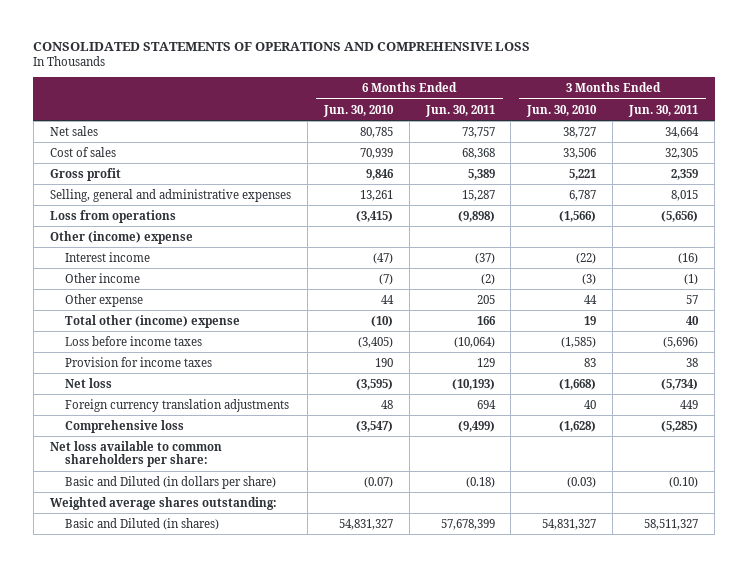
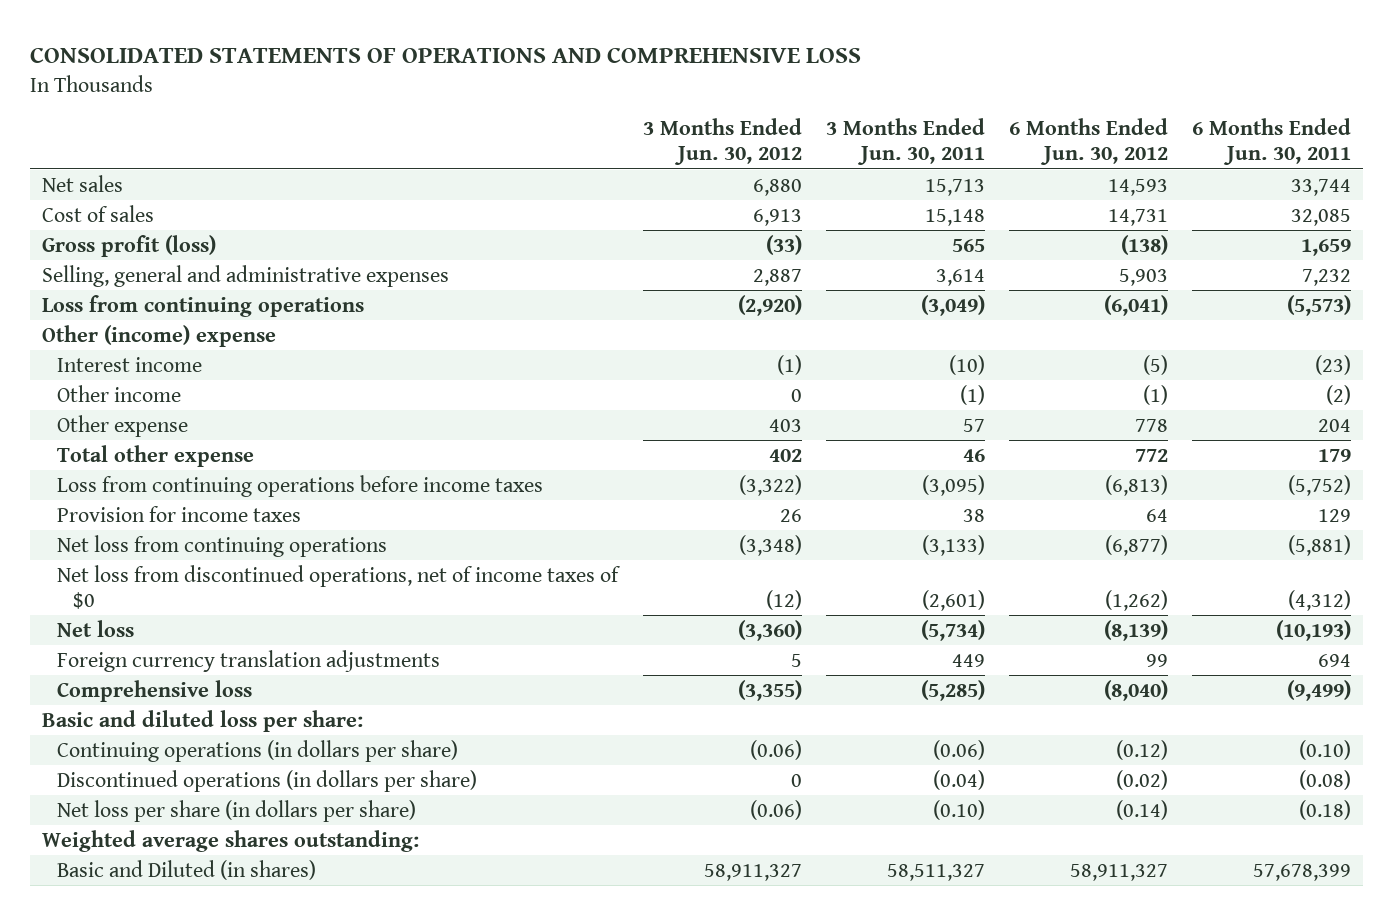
[322,104,394,117] Jun. 30, 2010 -> none
[526,104,598,117] Jun. 30, 2010 -> none
none -> [642,118,802,166] 3 Months Ended Jun. 30, 2012
none -> [1008,118,1168,166] 6 Months Ended Jun. 30, 2012
[461,126,495,138] 73,757 -> [1290,178,1351,196] 33,744
[665,126,700,138] 34,664 -> [924,178,985,196] 15,713
[461,147,495,159] 68,368 -> [1290,208,1351,226] 32,085
[665,147,699,159] 32,305 -> [924,208,985,226] 15,148
[49,167,121,181] Gross profit -> [41,234,216,257] Gross profit (loss)
[467,168,495,180] 5,389 -> [1300,238,1351,256] 1,659
[671,168,699,180] 2,359 -> [951,238,985,252] 565
[461,189,495,201] 15,287 -> [1301,268,1351,286] 7,232
[671,189,699,201] 8,015 -> [935,268,985,286] 3,614
[49,209,176,223] Loss from operations -> [41,294,364,317] Loss from continuing operations
[457,210,495,222] (9,898) -> [1286,294,1351,316] (5,573)
[661,210,699,222] (5,656) -> [920,294,985,316] (3,049)
[474,252,495,264] (37) -> [1314,354,1351,375] (23)
[678,252,699,264] (16) -> [948,354,985,375] (10)
[476,294,495,304] 205 -> [1317,418,1351,432] 204
[65,314,241,328] Total other (income) expense -> [57,444,255,467] Total other expense
[476,315,496,325] 166 -> [1317,448,1351,462] 179
[686,315,700,325] 40 -> [962,448,985,462] 46
[65,335,203,346] Loss before income taxes -> [57,474,544,497] Loss from continuing operations before income taxes
[453,336,495,348] (10,064) -> [1287,474,1351,496] (5,752)
[663,336,699,348] (5,696) -> [921,474,985,496] (3,095)
none -> [57,534,388,557] Net loss from continuing operations
none -> [57,564,622,609] Net loss from discontinued operations, net of income taxes of $0
[49,440,222,468] Net loss available to common shareholders per share: -> [41,709,363,732] Basic and diluted loss per share:
none -> [57,739,459,762] Continuing operations (in dollars per share)
none -> [57,769,478,792] Discontinued operations (in dollars per share)
[65,475,277,489] Basic and Diluted (in dollars per share) -> [57,799,417,822] Net loss per share (in dollars per share)

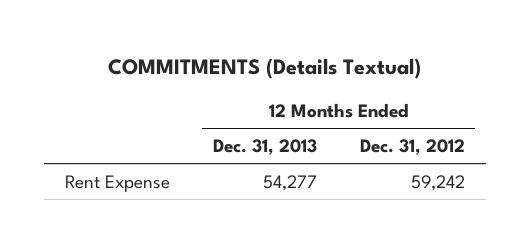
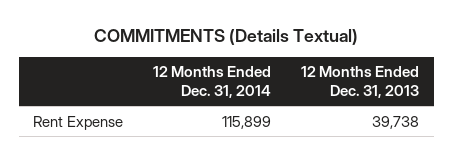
[359,138,465,155] Dec. 31, 2012 -> none
none -> [153,66,272,98] 12 Months Ended Dec. 31, 2014
[262,174,317,191] 54,277 -> [371,115,419,129] 39,738

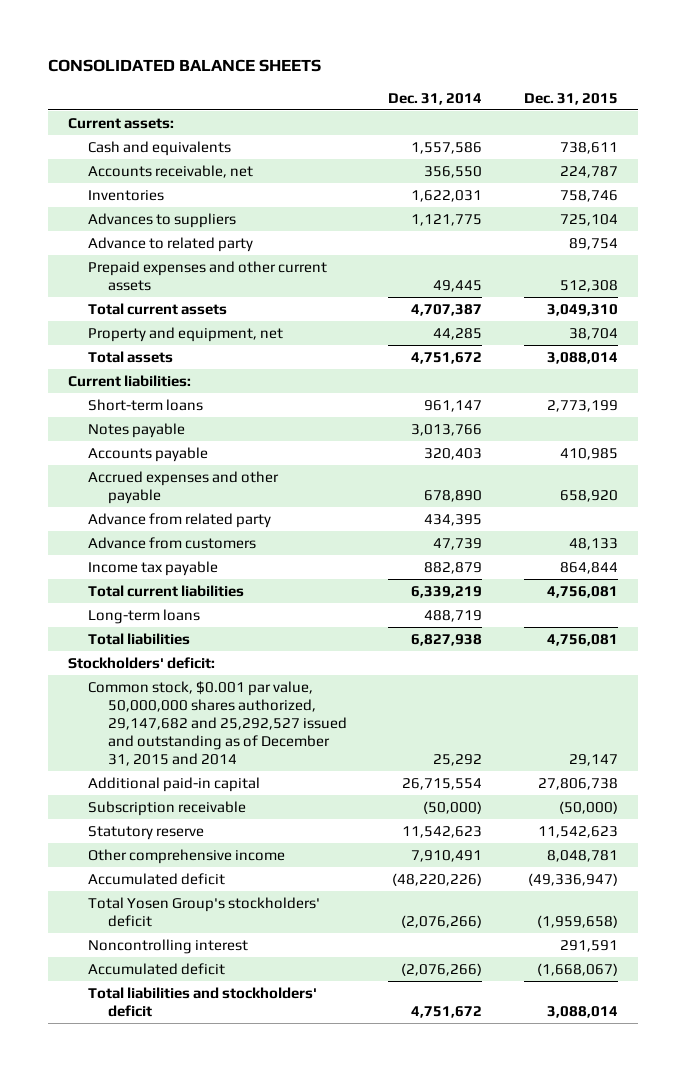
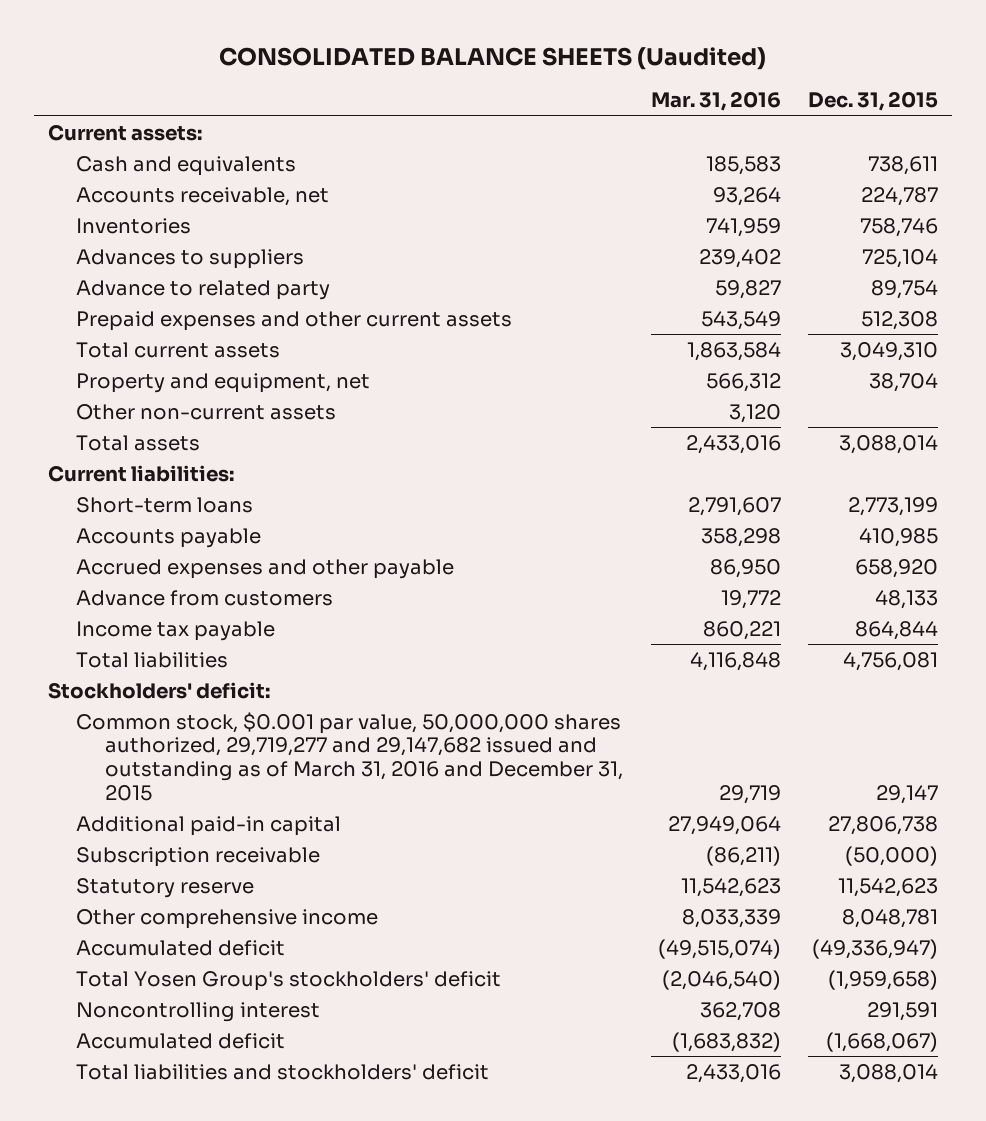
[47,58,321,72] CONSOLIDATED BALANCE SHEETS -> [218,46,766,70] CONSOLIDATED BALANCE SHEETS (Uaudited)
[388,92,483,105] Dec. 31, 2014 -> none
none -> [650,91,781,112] Mar. 31, 2016
none -> [76,403,337,420] Other non-current assets
[88,422,186,438] Notes payable -> none
[88,512,272,528] Advance from related party -> none
[88,584,245,597] Total current liabilities -> none
[88,608,201,624] Long-term loans -> none
[88,680,348,766] Common stock, $0.001 par value, 50,000,000 shares authorized, 29,147,682 and 25,292,527 issued and outstanding as of December 31, 2015 and 2014 -> [76,711,624,801] Common stock, $0.001 par value, 50,000,000 shares authorized, 29,719,277 and 29,147,682 issued and outstanding as of March 31, 2016 and December 31, 2015

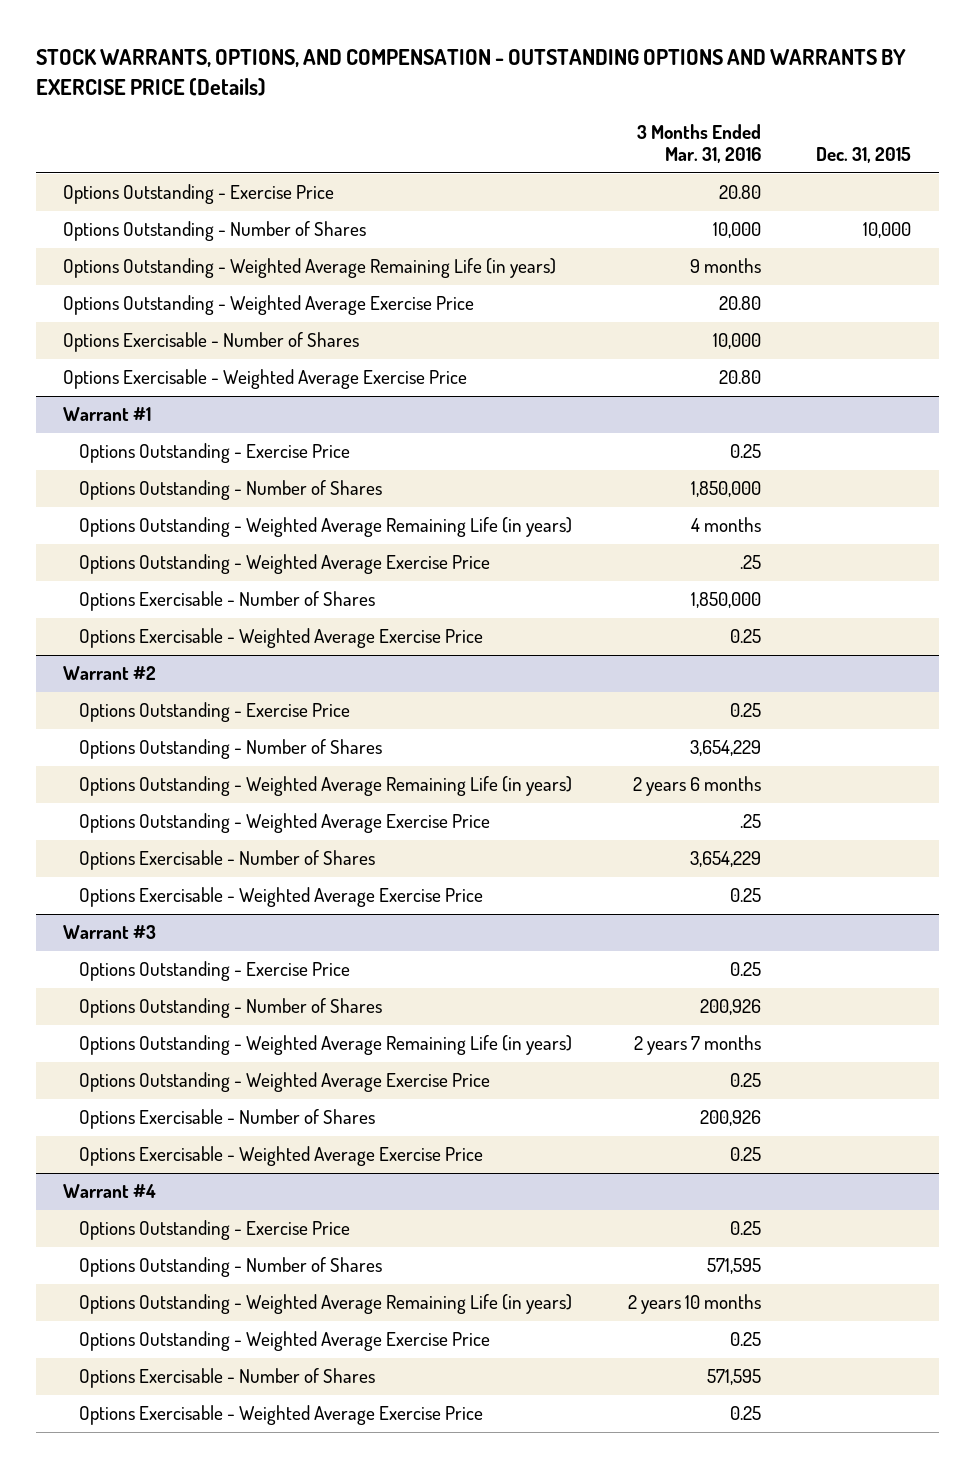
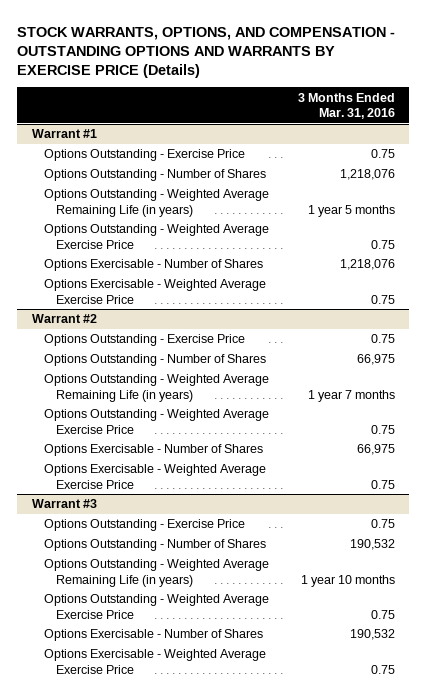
[816,147,912,164] Dec. 31, 2015 -> none
[63,184,335,205] Options Outstanding - Exercise Price -> none
[63,221,367,242] Options Outstanding - Number of Shares -> none
[63,258,557,279] Options Outstanding - Weighted Average Remaining Life (in years) -> none
[63,295,475,316] Options Outstanding - Weighted Average Exercise Price -> none
[63,332,360,353] Options Exercisable - Number of Shares -> none
[63,369,468,390] Options Exercisable - Weighted Average Exercise Price -> none
[729,444,761,459] 0.25 -> [370,149,395,159] 0.75
[690,481,761,498] 1,850,000 -> [339,169,395,181] 1,218,076
[690,517,761,533] 4 months -> [307,204,395,217] 1 year 5 months
[739,555,761,570] .25 -> [370,239,395,249] 0.75
[690,592,761,609] 1,850,000 -> [339,259,395,271] 1,218,076
[729,629,761,644] 0.25 -> [370,294,395,304] 0.75
[729,703,761,718] 0.25 -> [370,334,395,344] 0.75
[689,740,761,757] 3,654,229 -> [356,354,395,366] 66,975
[632,776,761,797] 2 years 6 months -> [307,389,395,402] 1 year 7 months
[739,814,761,829] .25 -> [370,424,395,434] 0.75
[689,851,761,868] 3,654,229 -> [356,444,395,456] 66,975
[729,888,761,903] 0.25 -> [370,479,395,489] 0.75
[63,1184,157,1199] Warrant #4 -> none
[79,1220,351,1241] Options Outstanding - Exercise Price -> none
[79,1257,383,1278] Options Outstanding - Number of Shares -> none
[79,1294,573,1315] Options Outstanding - Weighted Average Remaining Life (in years) -> none
[79,1331,491,1352] Options Outstanding - Weighted Average Exercise Price -> none
[79,1368,376,1389] Options Exercisable - Number of Shares -> none
[79,1405,484,1426] Options Exercisable - Weighted Average Exercise Price -> none
[729,962,761,977] 0.25 -> [370,519,395,529] 0.75
[699,999,761,1016] 200,926 -> [349,539,395,551] 190,532
[633,1035,761,1056] 2 years 7 months -> [300,574,395,587] 1 year 10 months
[729,1073,761,1088] 0.25 -> [370,609,395,619] 0.75
[699,1110,761,1127] 200,926 -> [349,629,395,641] 190,532
[729,1147,761,1162] 0.25 -> [370,664,395,674] 0.75

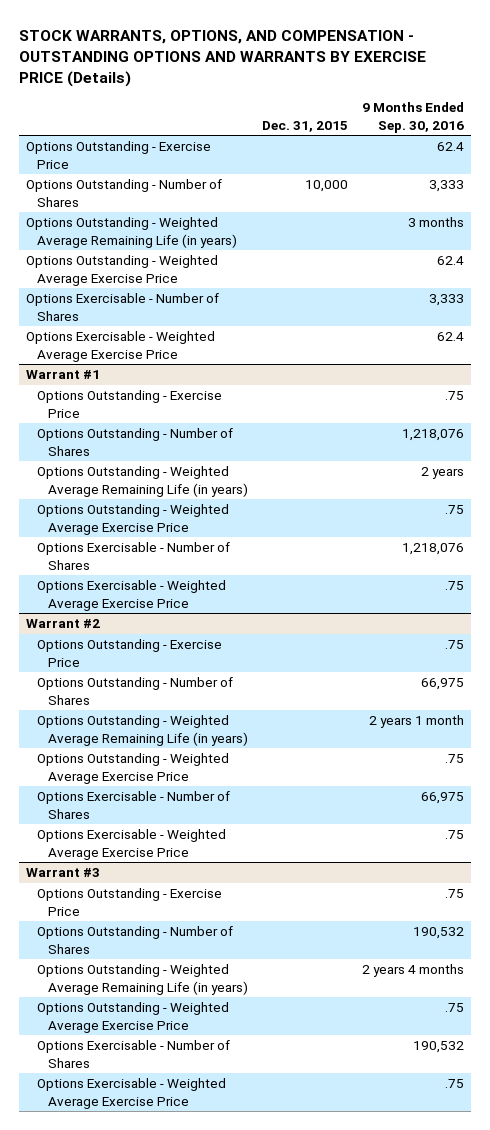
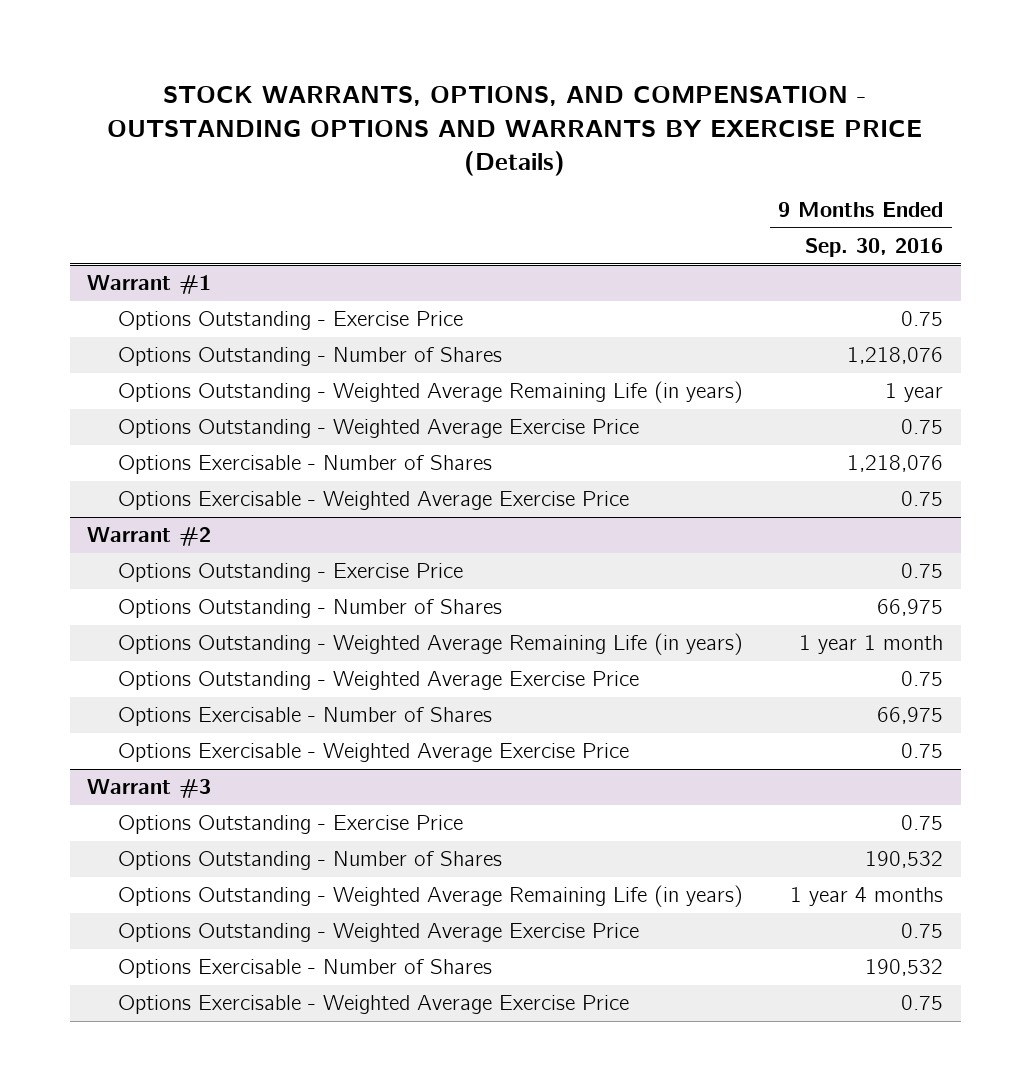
[262,120,349,132] Dec. 31, 2015 -> none
[26,141,212,169] Options Outstanding - Exercise Price -> none
[26,179,223,207] Options Outstanding - Number of Shares -> none
[26,217,238,248] Options Outstanding - Weighted Average Remaining Life (in years) -> none
[26,255,219,286] Options Outstanding - Weighted Average Exercise Price -> none
[26,293,220,321] Options Exercisable - Number of Shares -> none
[26,331,216,362] Options Exercisable - Weighted Average Exercise Price -> none
[444,391,464,401] .75 -> [901,311,944,327] 0.75
[420,467,464,480] 2 years -> [885,383,944,403] 1 year
[444,505,464,515] .75 -> [901,419,944,435] 0.75
[444,581,464,591] .75 -> [901,491,944,507] 0.75
[444,640,464,650] .75 -> [901,563,944,579] 0.75
[368,715,464,729] 2 years 1 month -> [799,635,944,655] 1 year 1 month
[444,754,464,764] .75 -> [901,671,944,687] 0.75
[444,830,464,840] .75 -> [901,743,944,759] 0.75
[444,889,464,899] .75 -> [901,815,944,831] 0.75
[361,964,464,978] 2 years 4 months -> [790,887,944,907] 1 year 4 months
[444,1003,464,1013] .75 -> [901,923,944,939] 0.75
[444,1079,464,1089] .75 -> [901,995,944,1011] 0.75

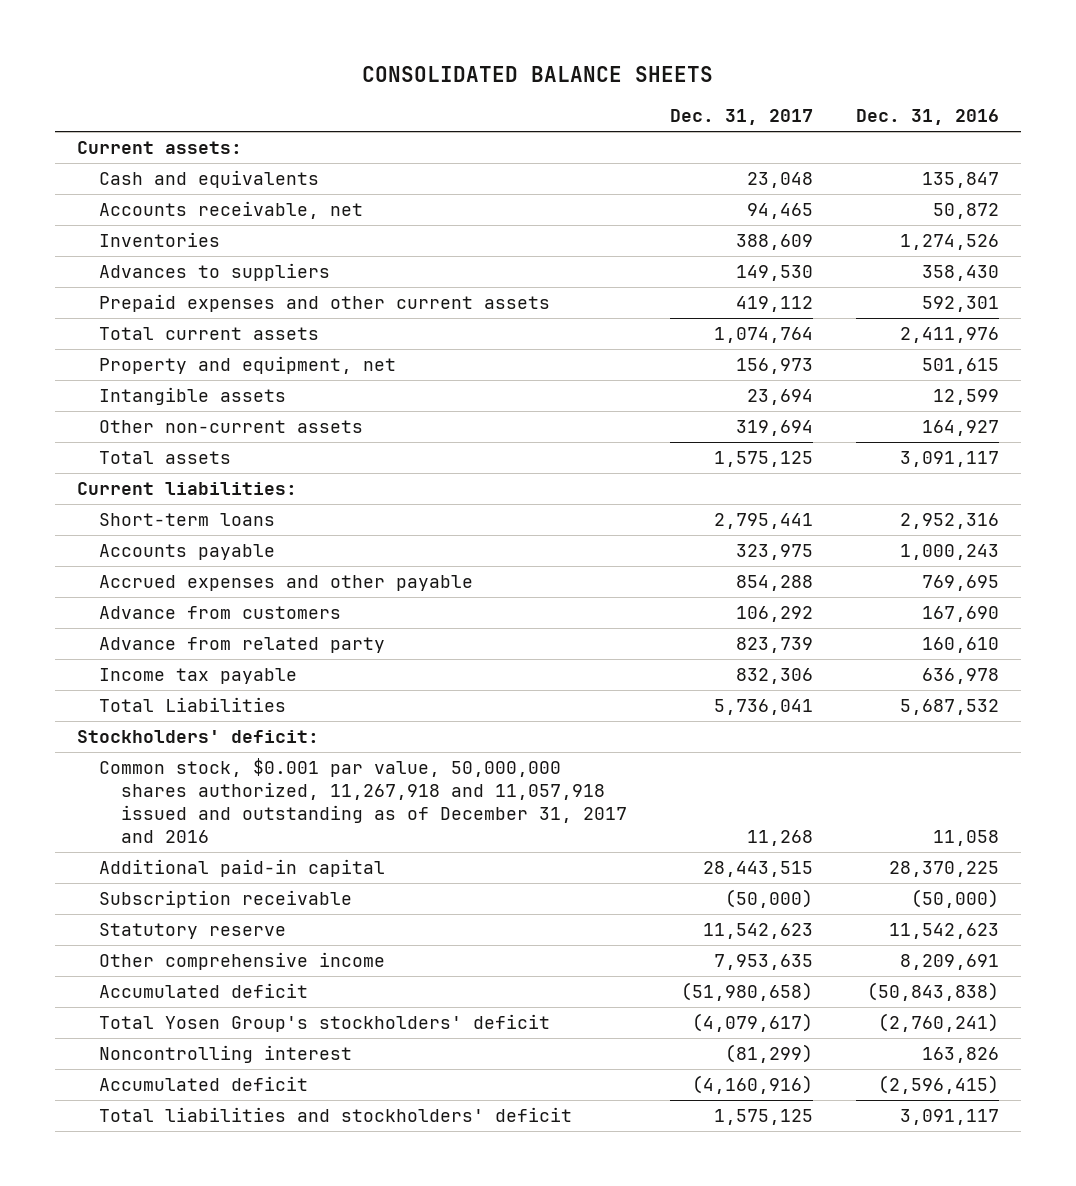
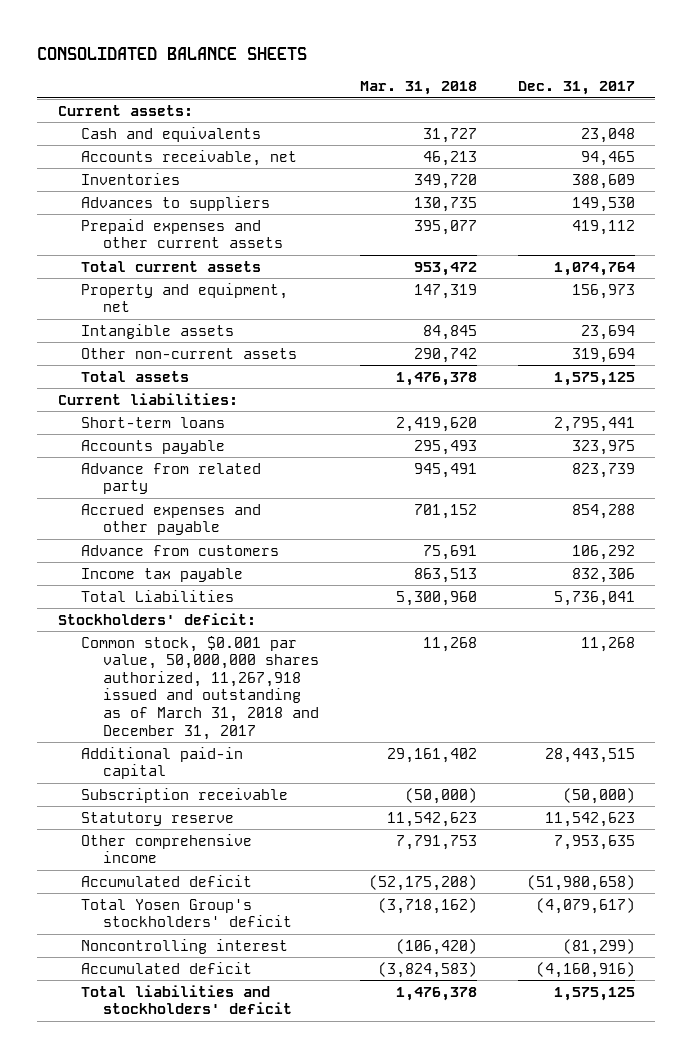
[856,109,1000,126] Dec. 31, 2016 -> none
none -> [360,81,478,96] Mar. 31, 2018
[98,637,385,654] Advance from related party -> [80,462,261,495] Advance from related party
[98,758,627,843] Common stock, $0.001 par value, 50,000,000 shares authorized, 11,267,918 and 11,057,918 issued and outstanding as of December 31, 2017 and 2016 -> [80,635,320,740] Common stock, $0.001 par value, 50,000,000 shares authorized, 11,267,918 issued and outstanding as of March 31, 2018 and December 31, 2017

